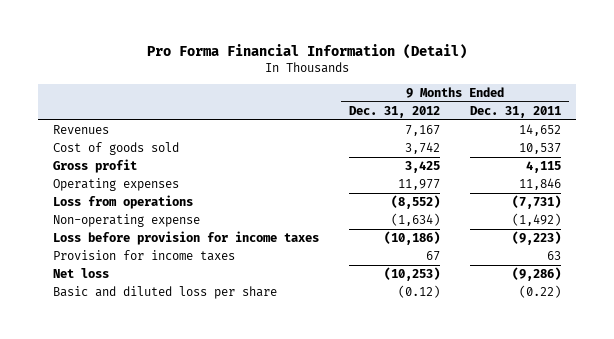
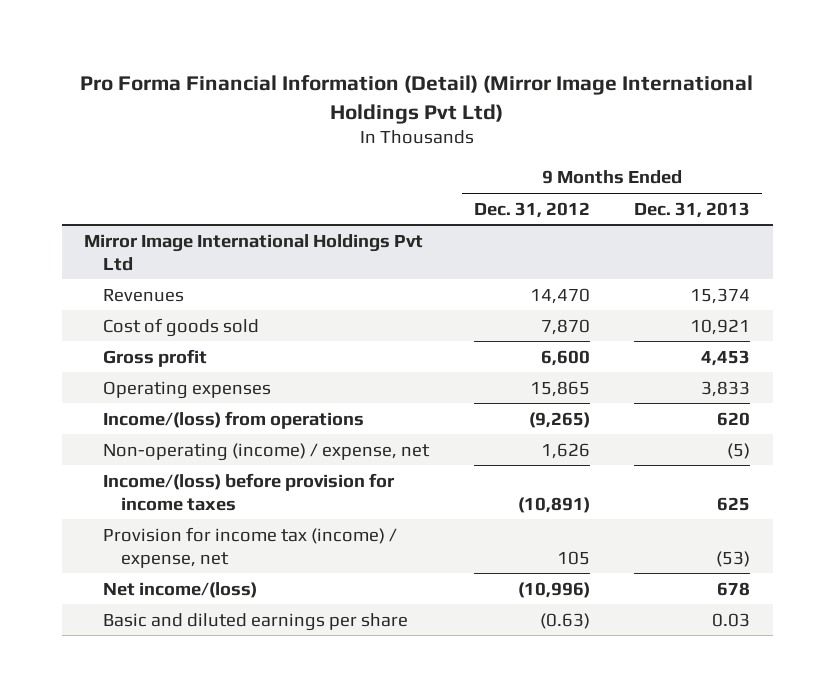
[146,44,467,60] Pro Forma Financial Information (Detail) -> [80,75,754,124] Pro Forma Financial Information (Detail) (Mirror Image International Holdings Pvt Ltd)
[469,106,561,119] Dec. 31, 2011 -> none
none -> [634,201,751,218] Dec. 31, 2013
none -> [84,233,424,271] Mirror Image International Holdings Pvt Ltd
[404,125,440,137] 7,167 -> [529,287,590,304] 14,470
[404,142,440,155] 3,742 -> [540,318,590,335] 7,870
[404,161,440,174] 3,425 -> [540,349,590,366] 6,600
[397,179,440,191] 11,977 -> [529,380,590,397] 15,865
[52,195,193,210] Loss from operations -> [102,410,364,429] Income/(loss) from operations
[390,195,440,210] (8,552) -> [528,411,590,428] (9,265)
[52,214,200,228] Non-operating expense -> [102,442,430,461] Non-operating (income) / expense, net
[390,213,440,227] (1,634) -> [540,442,590,459] 1,626
[52,231,319,246] Loss before provision for income taxes -> [102,472,395,511] Income/(loss) before provision for income taxes
[383,231,440,246] (10,186) -> [517,496,590,513] (10,891)
[52,250,235,262] Provision for income taxes -> [102,526,397,568] Provision for income tax (income) / expense, net
[425,251,440,262] 67 -> [556,550,590,565] 105
[52,268,109,279] Net loss -> [102,581,257,598] Net income/(loss)
[383,267,440,282] (10,253) -> [517,581,590,598] (10,996)
[52,286,277,300] Basic and diluted loss per share -> [102,612,408,631] Basic and diluted earnings per share
[397,285,440,299] (0.12) -> [539,612,590,629] (0.63)

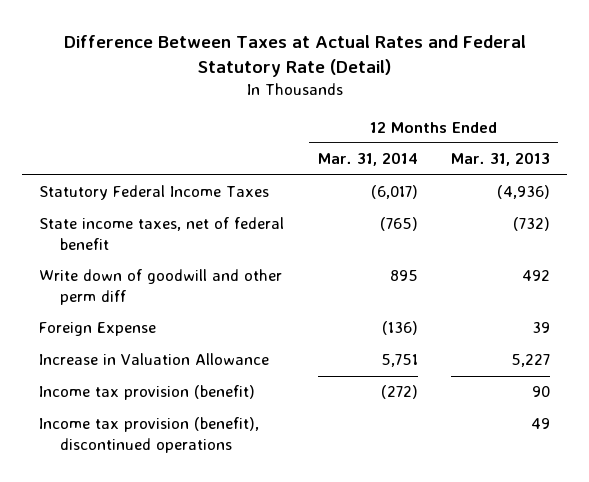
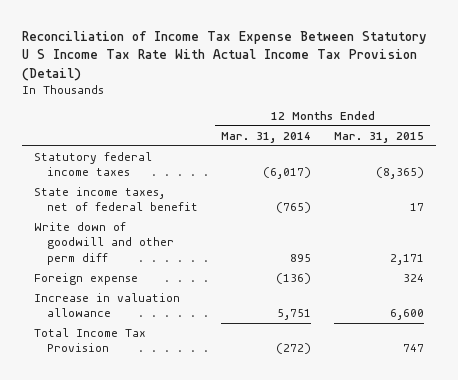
[63,34,526,77] Difference Between Taxes at Actual Rates and Federal Statutory Rate (Detail) -> [22,30,428,81] Reconciliation of Income Tax Expense Between Statutory U S Income Tax Rate With Actual Income Tax Provision (Detail)
[451,152,551,167] Mar. 31, 2013 -> none
none -> [334,131,425,143] Mar. 31, 2015
[39,185,270,201] Statutory Federal Income Taxes -> [34,152,153,177] Statutory federal income taxes
[39,417,260,453] Income tax provision (benefit), discontinued operations -> none
[39,322,157,337] Foreign Expense -> [34,273,139,286] Foreign expense
[39,353,270,366] Increase in Valuation Allowance -> [34,293,181,318] Increase in valuation allowance
[39,385,256,401] Income tax provision (benefit) -> [34,328,147,353] Total Income Tax Provision

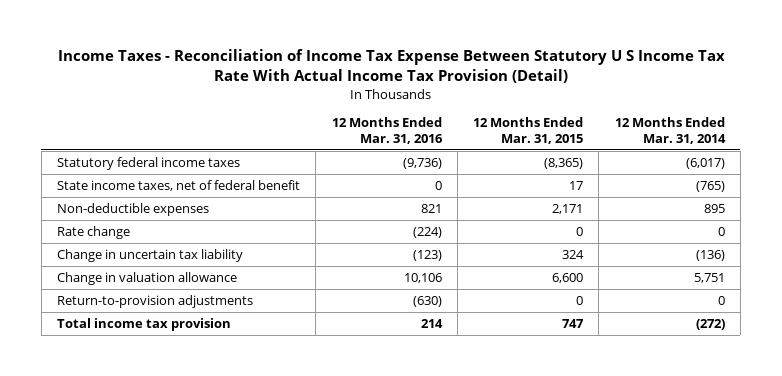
[22,30,428,81] Reconciliation of Income Tax Expense Between Statutory U S Income Tax Rate With Actual Income Tax Provision (Detail) -> [57,49,725,84] Income Taxes - Reconciliation of Income Tax Expense Between Statutory U S Income Tax Rate With Actual Income Tax Provision (Detail)
none -> [331,117,443,145] 12 Months Ended Mar. 31, 2016
[34,222,174,265] Write down of goodwill and other perm diff -> [57,202,210,216] Non-deductible expenses
none -> [57,225,131,239] Rate change
[34,273,139,286] Foreign expense -> [57,248,244,262] Change in uncertain tax liability
[34,293,181,318] Increase in valuation allowance -> [57,271,238,285] Change in valuation allowance
none -> [57,294,254,308] Return-to-provision adjustments
[34,328,147,353] Total Income Tax Provision -> [57,317,232,331] Total income tax provision

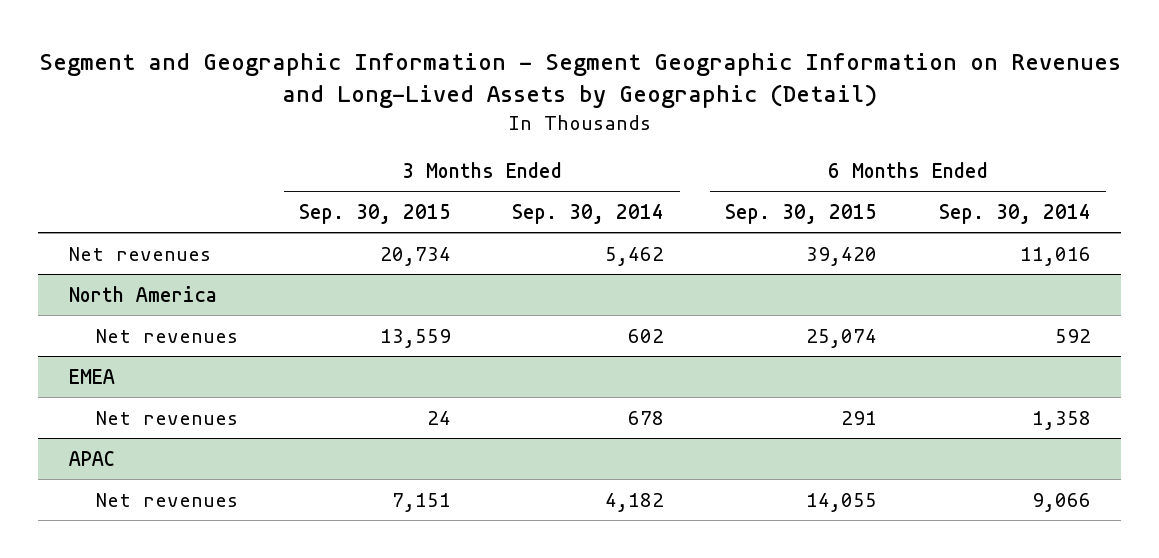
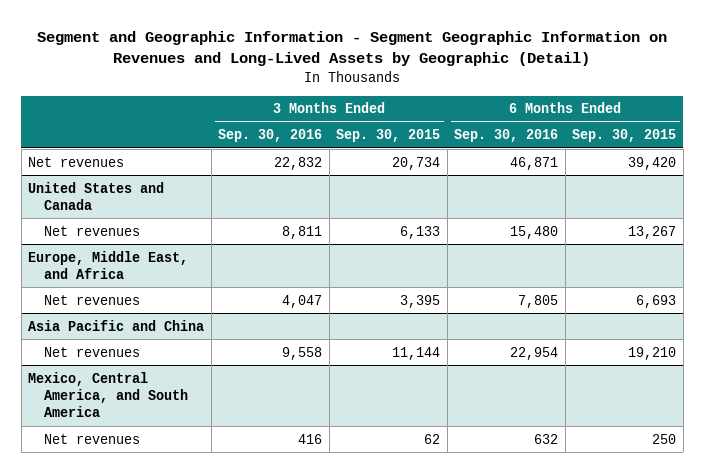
[512,204,665,225] Sep. 30, 2014 -> none
[938,204,1091,225] Sep. 30, 2014 -> none
none -> [218,129,323,143] Sep. 30, 2016
none -> [454,129,559,143] Sep. 30, 2016
[68,285,217,302] North America -> [28,181,165,210] United States and Canada
[380,328,452,348] 13,559 -> [400,225,441,239] 6,133
[806,328,878,348] 25,074 -> [628,225,677,239] 13,267
[68,368,115,384] EMEA -> [28,250,189,279] Europe, Middle East, and Africa
[427,410,452,425] 24 -> [400,294,441,308] 3,395
[841,410,878,425] 291 -> [636,294,677,308] 6,693
[68,450,115,466] APAC -> [28,319,205,331] Asia Pacific and China
[392,492,452,512] 7,151 -> [392,346,441,360] 11,144
[806,492,878,512] 14,055 -> [628,346,677,360] 19,210
none -> [28,371,189,418] Mexico, Central America, and South America
none -> [44,433,141,444] Net revenues

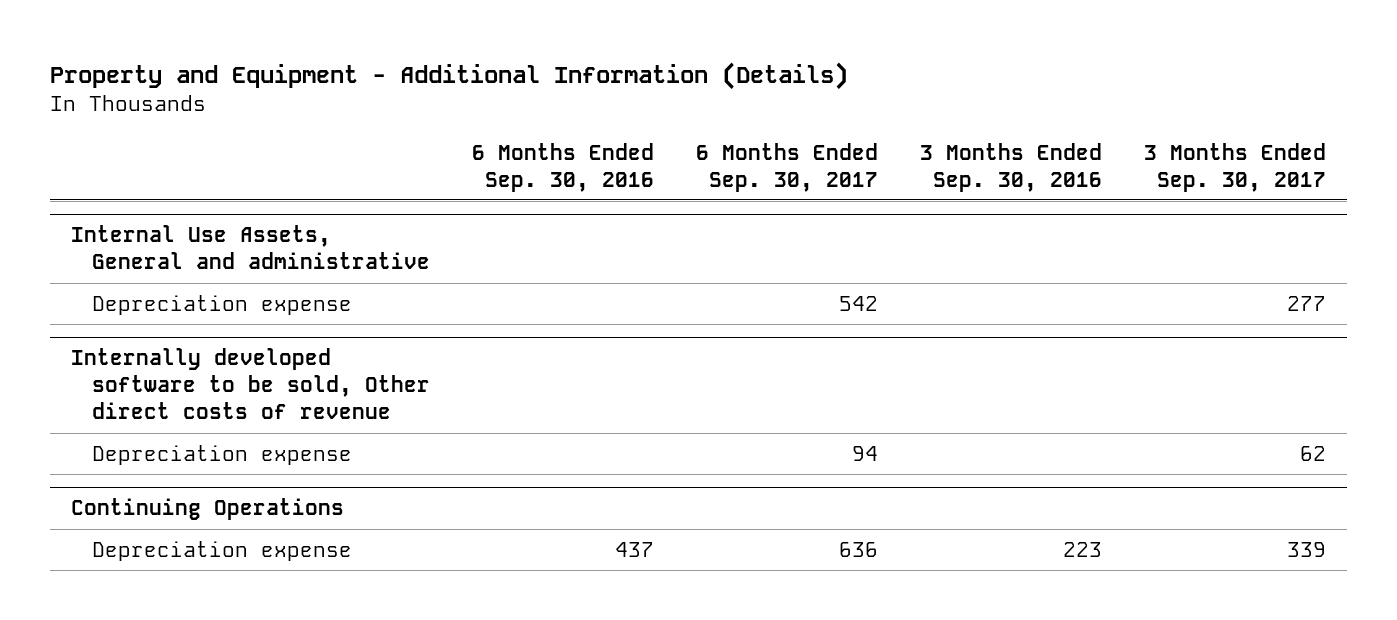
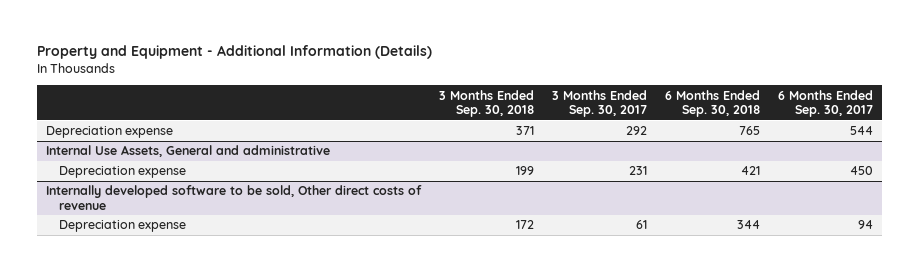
[471,142,654,192] 6 Months Ended Sep. 30, 2016 -> none
[920,142,1103,192] 3 Months Ended Sep. 30, 2016 -> none
none -> [439,89,535,117] 3 Months Ended Sep. 30, 2018
none -> [664,89,760,117] 6 Months Ended Sep. 30, 2018
none -> [46,126,174,139] Depreciation expense
[838,295,878,311] 542 -> [849,166,873,176] 450
[1287,295,1327,311] 277 -> [629,166,648,176] 231
[71,498,345,521] Continuing Operations -> none
[91,540,352,561] Depreciation expense -> none
[1300,445,1327,461] 62 -> [636,220,648,230] 61

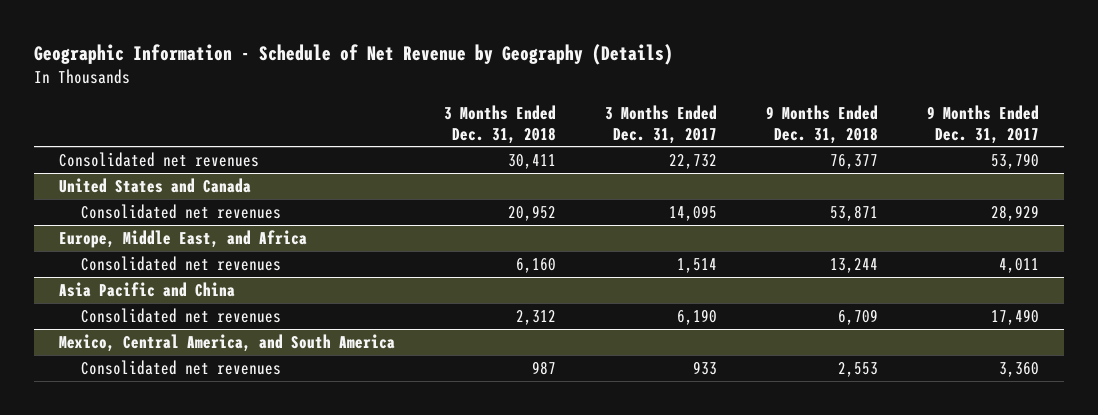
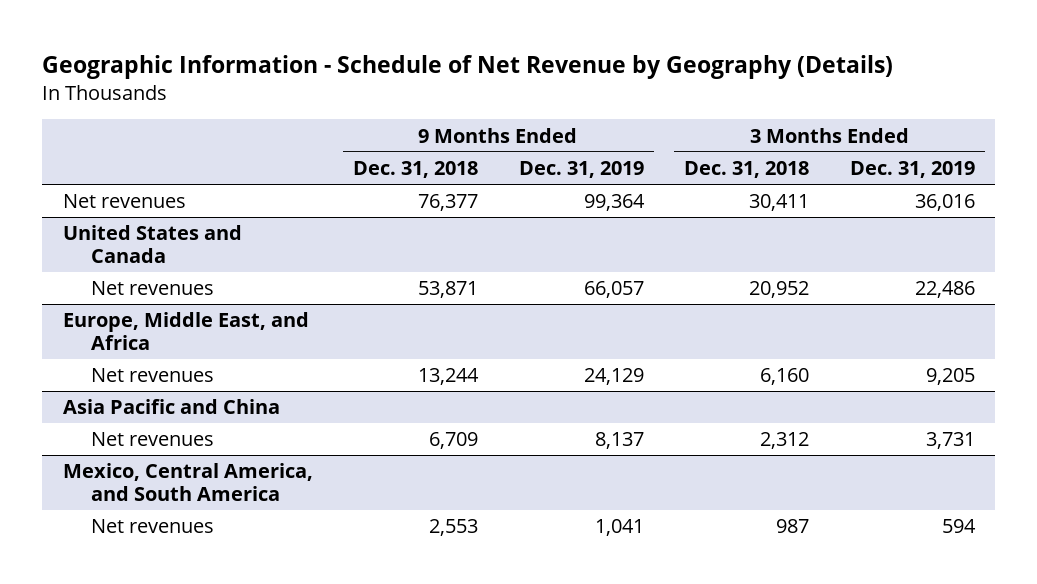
[604,104,717,144] 3 Months Ended Dec. 31, 2017 -> none
[927,104,1040,144] 9 Months Ended Dec. 31, 2017 -> none
none -> [518,160,644,178] Dec. 31, 2019
none -> [849,160,975,178] Dec. 31, 2019
[58,151,259,167] Consolidated net revenues -> [62,194,186,209] Net revenues
[81,203,282,219] Consolidated net revenues -> [90,281,214,296] Net revenues
[81,255,282,271] Consolidated net revenues -> [90,368,214,383] Net revenues
[81,307,282,323] Consolidated net revenues -> [90,432,214,447] Net revenues
[81,359,282,375] Consolidated net revenues -> [90,519,214,534] Net revenues

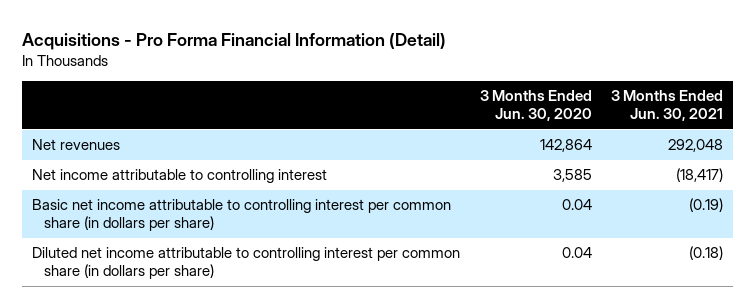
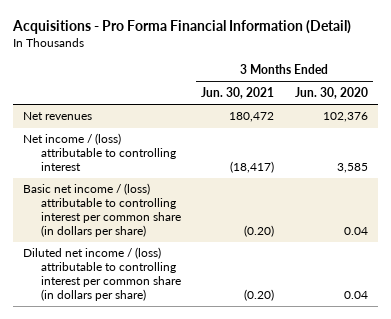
[539,139,592,153] 142,864 -> [322,112,368,123] 102,376
[667,139,723,153] 292,048 -> [229,112,275,123] 180,472
[32,169,328,184] Net income attributable to controlling interest -> [23,133,177,172] Net income / (loss) attributable to controlling interest
[32,199,452,232] Basic net income attributable to controlling interest per common share (in dollars per share) -> [23,183,182,238] Basic net income / (loss) attributable to controlling interest per common share (in dollars per share)
[688,198,723,213] (0.19) -> [244,225,275,238] (0.20)
[32,247,461,280] Diluted net income attributable to controlling interest per common share (in dollars per share) -> [23,247,182,302] Diluted net income / (loss) attributable to controlling interest per common share (in dollars per share)
[688,246,723,261] (0.18) -> [244,289,275,302] (0.20)

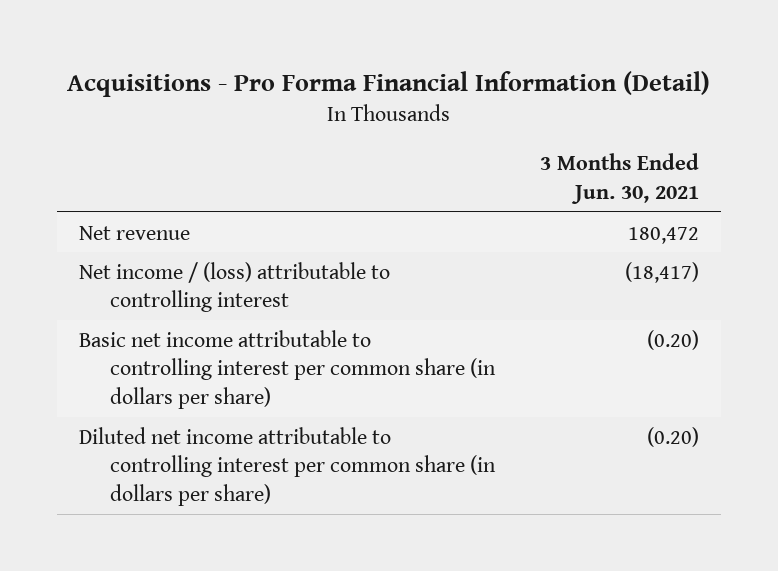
[294,86,368,99] Jun. 30, 2020 -> none
[23,112,93,121] Net revenues -> [79,225,191,240] Net revenue
[23,183,182,238] Basic net income / (loss) attributable to controlling interest per common share (in dollars per share) -> [79,329,496,410] Basic net income attributable to controlling interest per common share (in dollars per share)
[23,247,182,302] Diluted net income / (loss) attributable to controlling interest per common share (in dollars per share) -> [79,426,496,507] Diluted net income attributable to controlling interest per common share (in dollars per share)

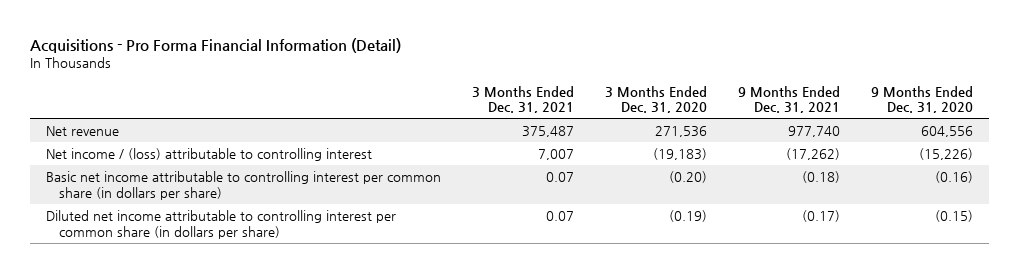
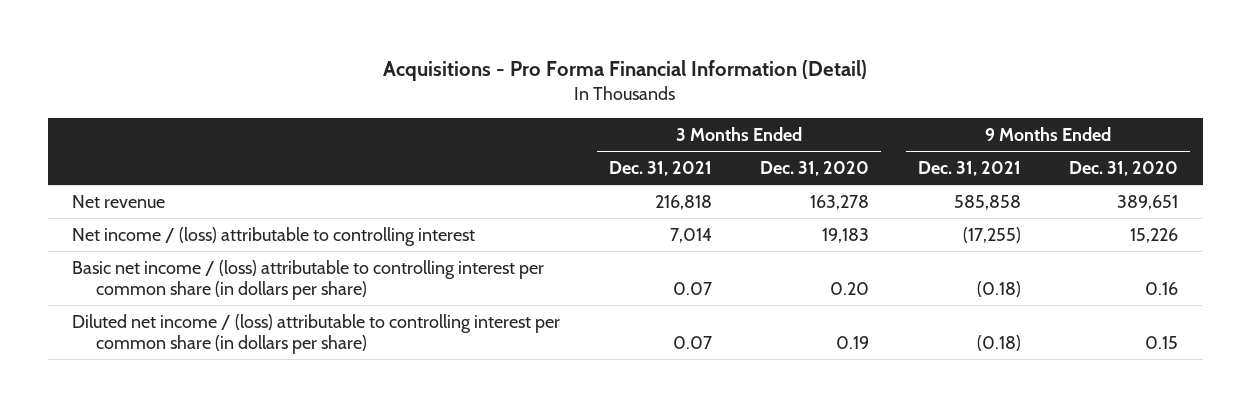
[521,126,574,138] 375,487 -> [654,194,712,210] 216,818
[655,126,708,138] 271,536 -> [810,194,870,210] 163,278
[788,126,841,138] 977,740 -> [953,194,1021,210] 585,858
[921,126,974,138] 604,556 -> [1117,194,1179,210] 389,651
[537,149,574,161] 7,007 -> [669,227,712,243] 7,014
[653,148,708,161] (19,183) -> [822,227,870,243] 19,183
[786,148,841,161] (17,262) -> [962,226,1021,243] (17,255)
[919,148,974,161] (15,226) -> [1130,227,1179,243] 15,226
[45,171,441,200] Basic net income attributable to controlling interest per common share (in dollars per share) -> [72,259,545,301] Basic net income / (loss) attributable to controlling interest per common share (in dollars per share)
[669,171,708,184] (0.20) -> [830,282,870,296] 0.20
[935,171,974,184] (0.16) -> [1145,282,1179,296] 0.16
[45,210,396,239] Diluted net income attributable to controlling interest per common share (in dollars per share) -> [72,313,561,355] Diluted net income / (loss) attributable to controlling interest per common share (in dollars per share)
[669,210,708,223] (0.19) -> [836,336,870,350] 0.19
[802,210,841,223] (0.17) -> [976,335,1021,352] (0.18)
[935,210,974,223] (0.15) -> [1145,336,1179,350] 0.15

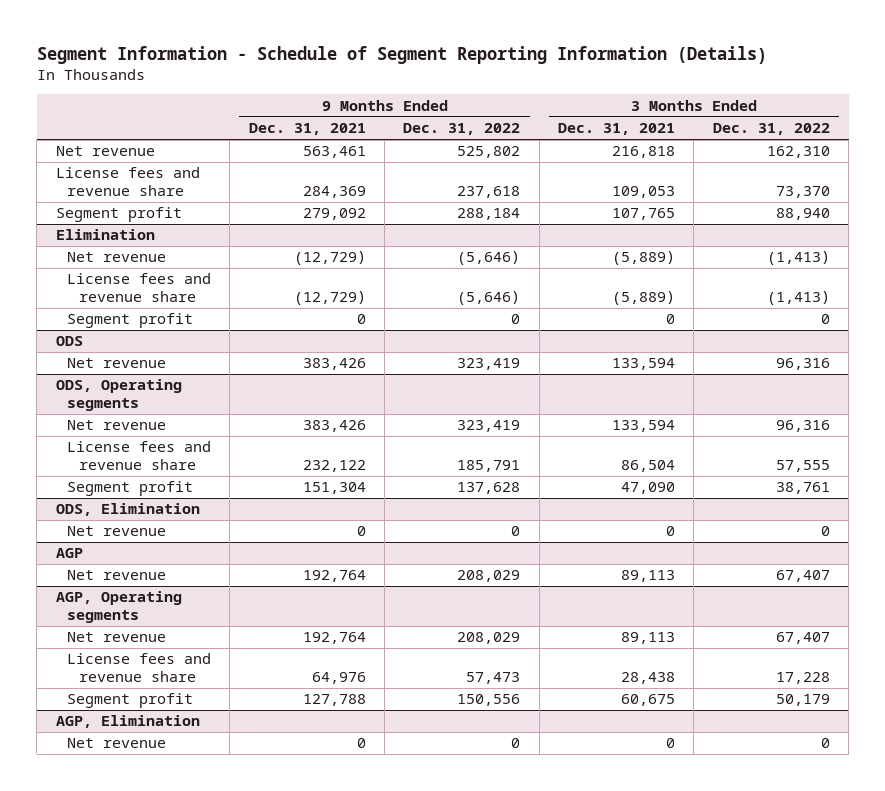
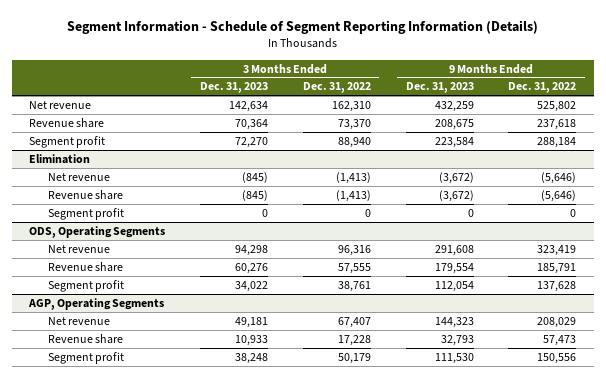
[248,123,366,136] Dec. 31, 2021 -> none
[558,123,676,136] Dec. 31, 2021 -> none
none -> [200,82,269,94] Dec. 31, 2023
none -> [405,82,474,94] Dec. 31, 2023
[55,167,200,196] License fees and revenue share -> [29,117,105,128] Revenue share
[67,273,212,302] License fees and revenue share -> [47,189,123,200] Revenue share
[55,336,83,347] ODS -> none
[67,358,167,369] Net revenue -> none
[55,379,182,411] ODS, Operating segments -> [29,225,166,238] ODS, Operating Segments
[67,441,212,470] License fees and revenue share -> [47,261,123,272] Revenue share
[55,503,200,517] ODS, Elimination -> none
[67,526,167,537] Net revenue -> none
[55,548,83,559] AGP -> none
[67,570,167,581] Net revenue -> none
[55,591,182,623] AGP, Operating segments -> [28,297,165,310] AGP, Operating Segments
[67,653,212,682] License fees and revenue share -> [47,333,123,344] Revenue share
[55,715,200,729] AGP, Elimination -> none
[67,738,167,749] Net revenue -> none

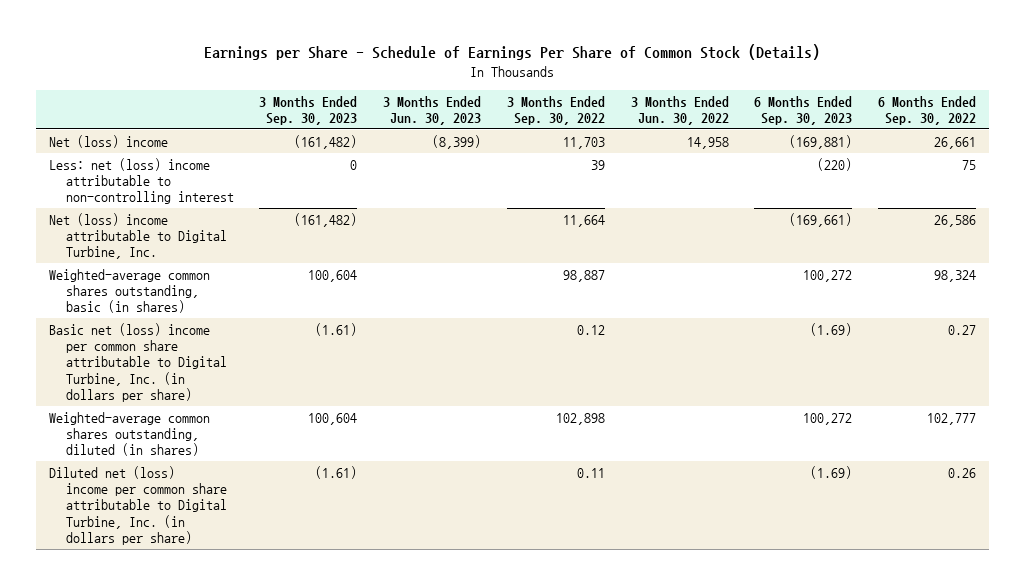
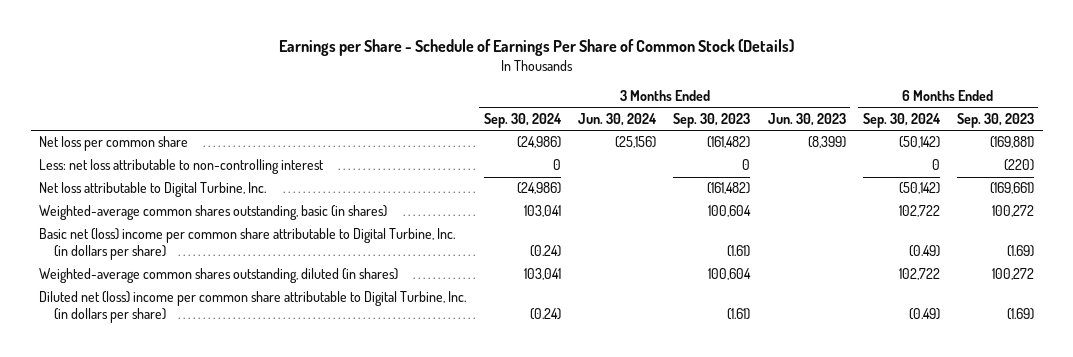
[506,95,605,126] 3 Months Ended Sep. 30, 2022 -> none
[630,95,729,126] 3 Months Ended Jun. 30, 2022 -> none
[878,95,977,126] 6 Months Ended Sep. 30, 2022 -> none
none -> [483,112,562,128] Sep. 30, 2024
none -> [577,112,657,126] Jun. 30, 2024
none -> [862,112,941,128] Sep. 30, 2024
[48,134,168,148] Net (loss) income -> [39,136,189,152] Net loss per common share
[48,157,234,205] Less: net (loss) income attributable to non-controlling interest -> [39,159,325,175] Less: net loss attributable to non-controlling interest
[48,212,227,260] Net (loss) income attributable to Digital Turbine, Inc. -> [39,182,267,198] Net loss attributable to Digital Turbine, Inc.

